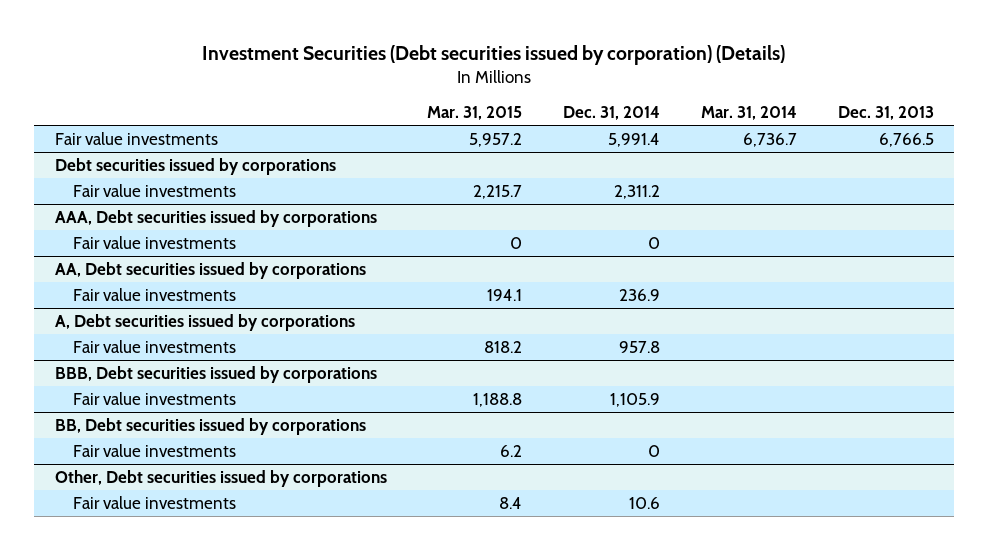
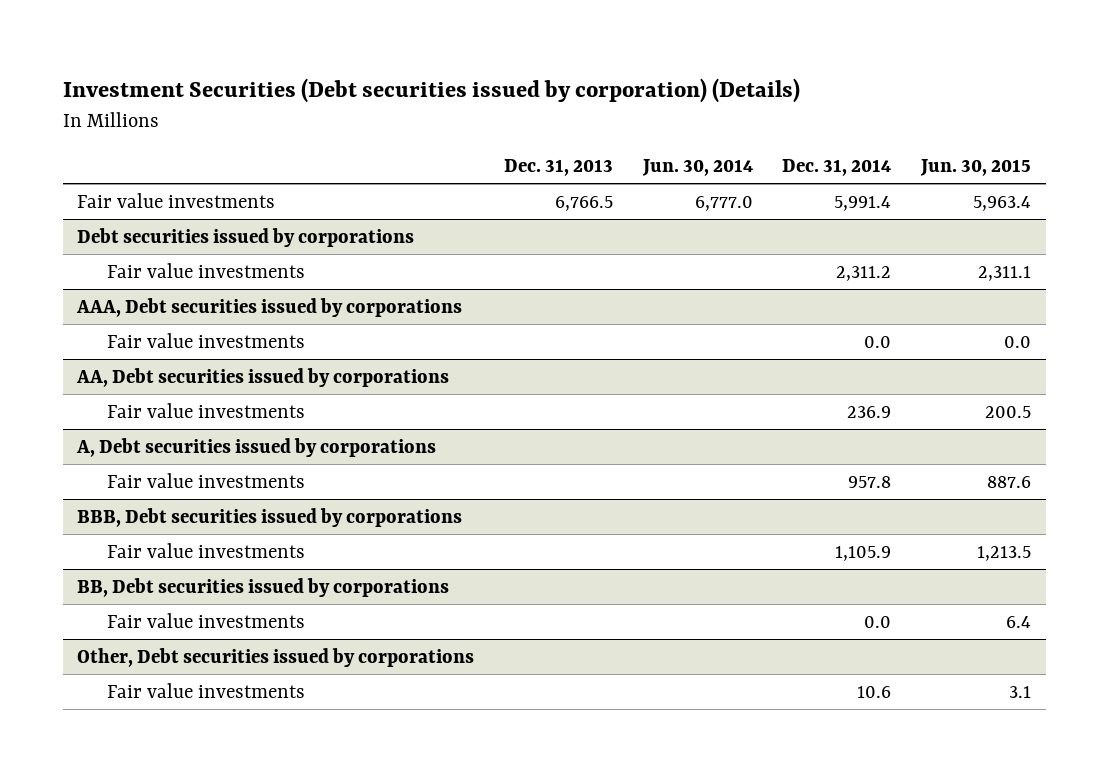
[427,106,523,121] Mar. 31, 2015 -> none
[701,106,798,121] Mar. 31, 2014 -> none
none -> [641,159,753,177] Jun. 30, 2014
none -> [919,159,1031,177] Jun. 30, 2015
[648,236,661,249] 0 -> [864,335,892,348] 0.0
[648,444,661,457] 0 -> [864,615,892,628] 0.0

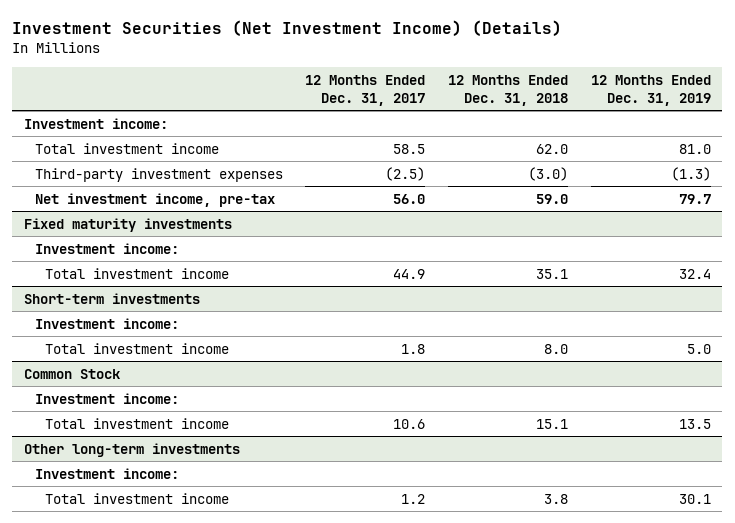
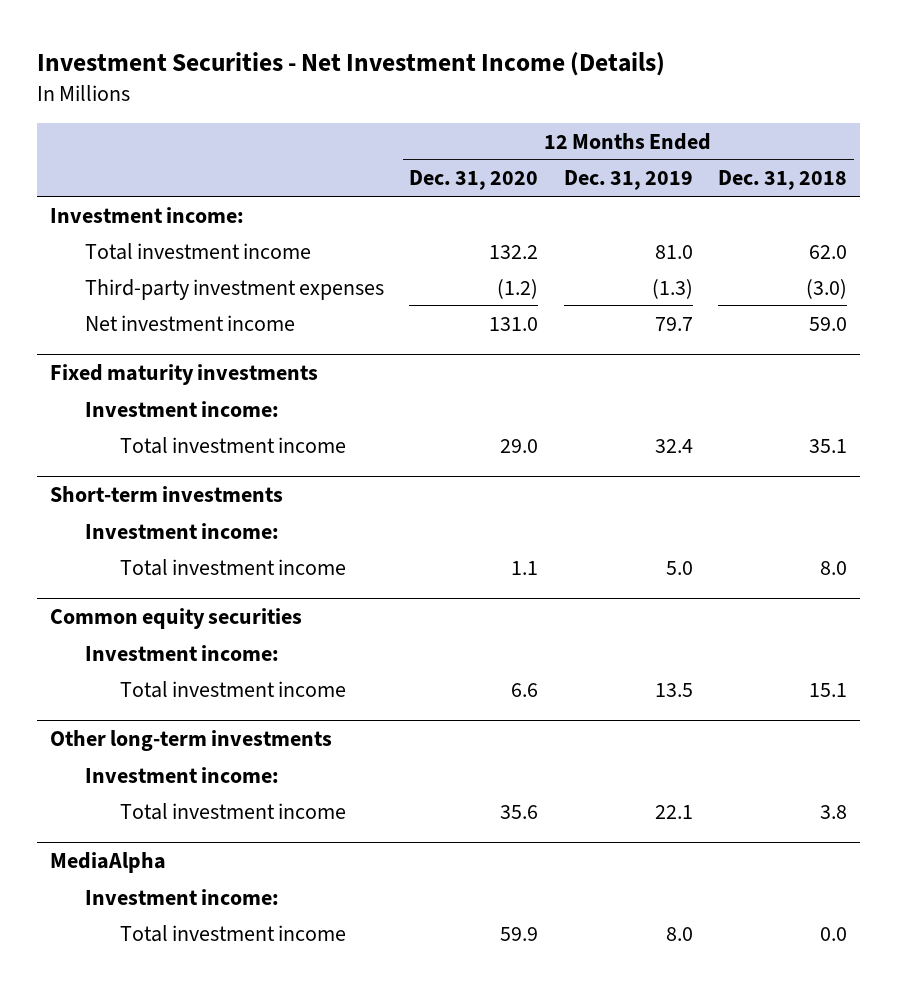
[12,20,563,37] Investment Securities (Net Investment Income) (Details) -> [36,52,665,77] Investment Securities - Net Investment Income (Details)
[305,74,426,106] 12 Months Ended Dec. 31, 2017 -> none
none -> [409,170,539,191] Dec. 31, 2020
[34,192,275,207] Net investment income, pre-tax -> [84,314,295,331] Net investment income
[23,368,120,379] Common Stock -> [49,608,302,630] Common equity securities
[678,493,711,504] 30.1 -> [654,804,693,819] 22.1
none -> [49,852,166,874] MediaAlpha
none -> [84,888,279,905] Investment income:
none -> [120,924,347,942] Total investment income

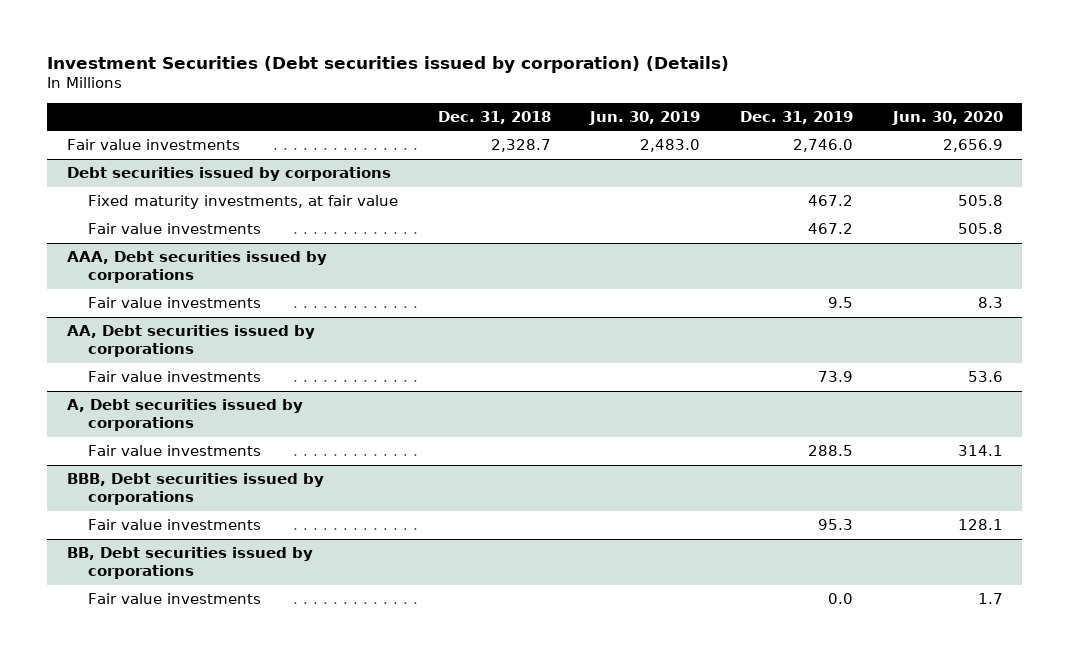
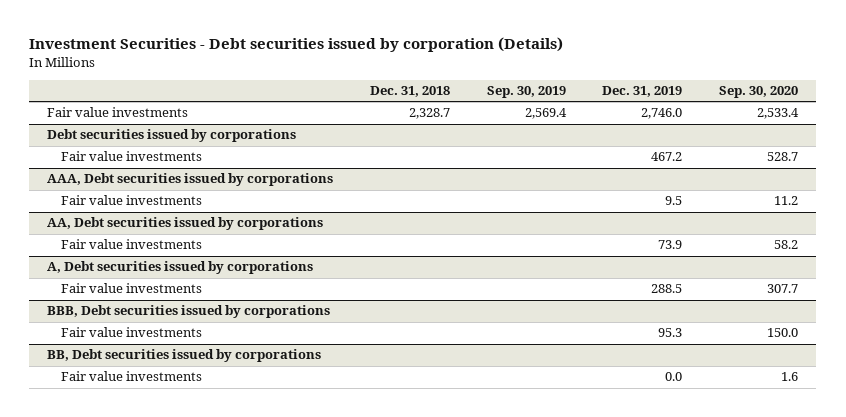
[46,56,729,74] Investment Securities (Debt securities issued by corporation) (Details) -> [29,37,564,53] Investment Securities - Debt securities issued by corporation (Details)
[589,110,701,125] Jun. 30, 2019 -> none
[891,110,1003,125] Jun. 30, 2020 -> none
none -> [486,85,566,98] Sep. 30, 2019
none -> [719,85,799,98] Sep. 30, 2020
[87,195,398,210] Fixed maturity investments, at fair value -> none

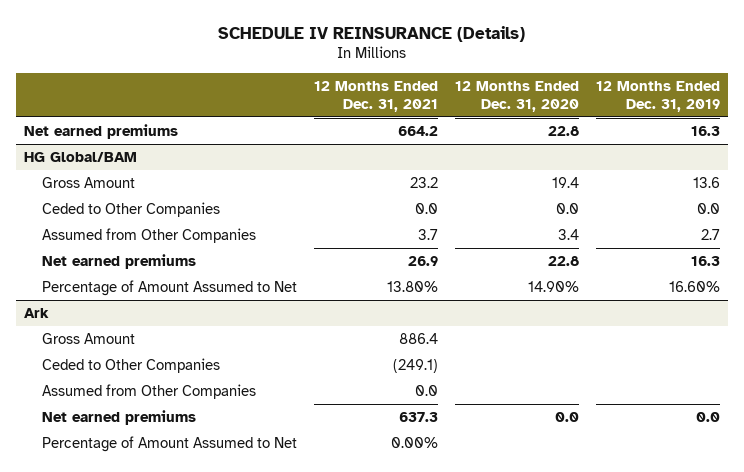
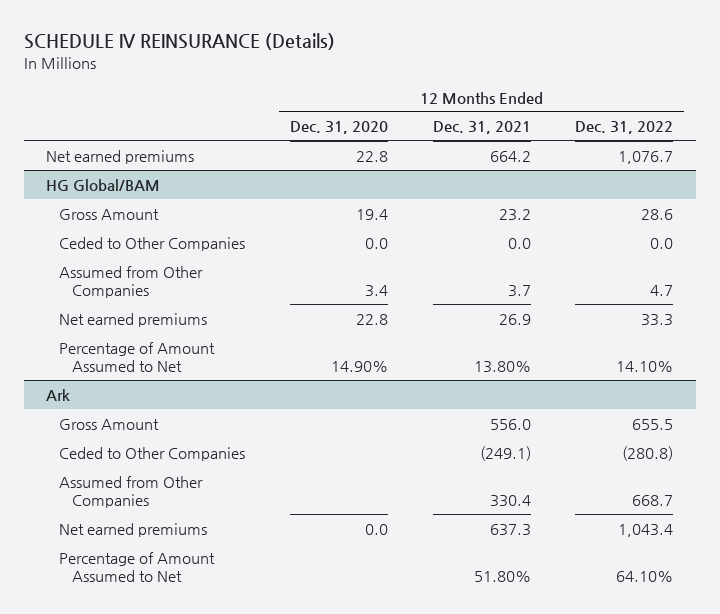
[595,80,720,112] 12 Months Ended Dec. 31, 2019 -> none
none -> [575,121,674,135] Dec. 31, 2022
[398,332,438,344] 886.4 -> [489,418,531,430] 556.0
[414,384,438,396] 0.0 -> [489,495,531,508] 330.4
[390,436,438,448] 0.00% -> [473,571,531,583] 51.80%

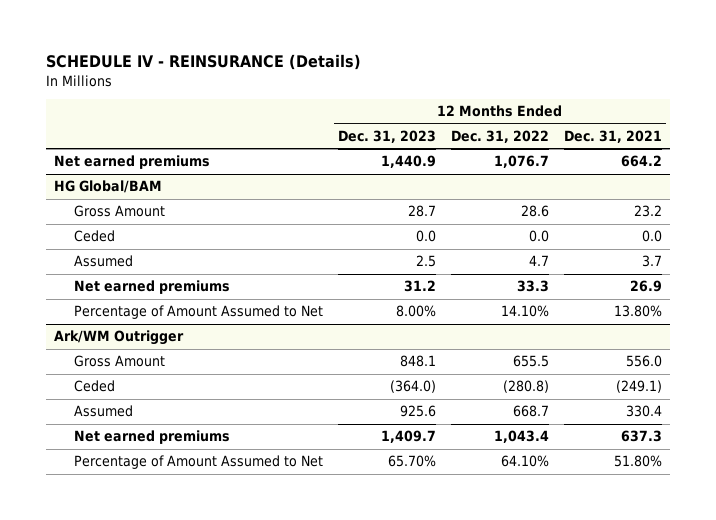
[24,33,336,51] SCHEDULE IV REINSURANCE (Details) -> [46,54,362,71] SCHEDULE IV - REINSURANCE (Details)
[289,121,388,135] Dec. 31, 2020 -> none
none -> [338,129,437,143] Dec. 31, 2023
[59,236,246,251] Ceded to Other Companies -> [74,230,116,243] Ceded
[59,265,204,299] Assumed from Other Companies -> [74,255,134,268] Assumed
[46,388,71,401] Ark -> none
none -> [53,330,184,346] Ark/WM Outrigger
[59,446,246,461] Ceded to Other Companies -> [74,380,116,393] Ceded
[59,475,204,509] Assumed from Other Companies -> [74,405,134,418] Assumed

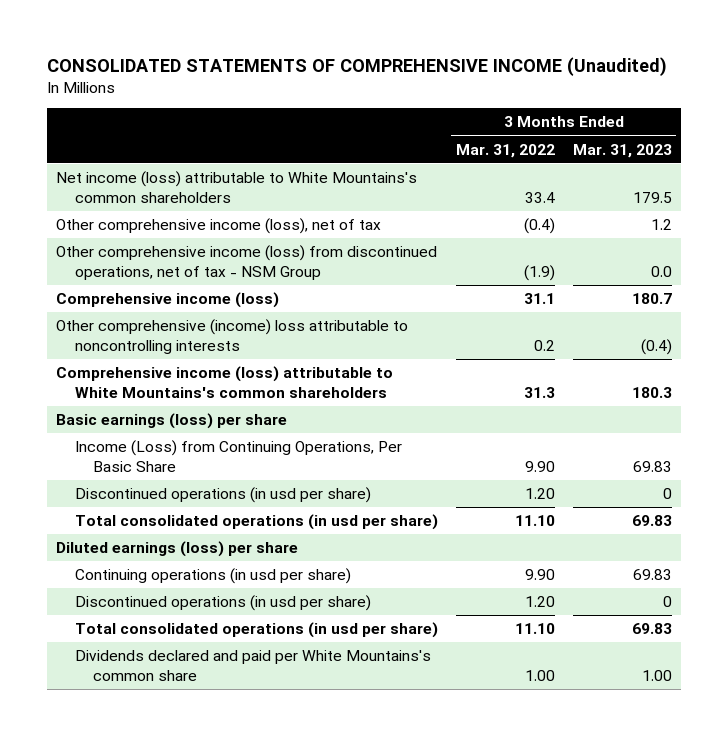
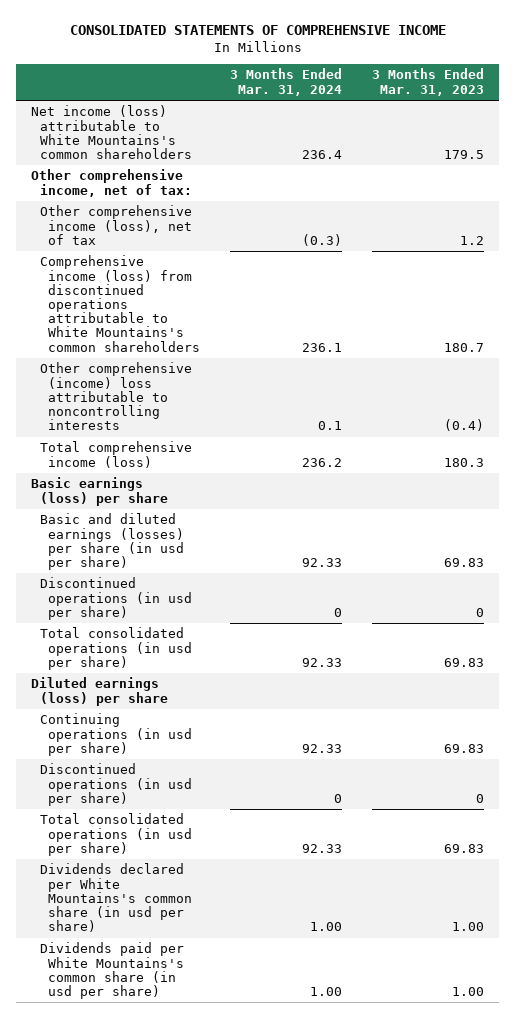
[47,56,668,76] CONSOLIDATED STATEMENTS OF COMPREHENSIVE INCOME (Unaudited) -> [69,25,446,36] CONSOLIDATED STATEMENTS OF COMPREHENSIVE INCOME
[455,143,555,158] Mar. 31, 2022 -> none
none -> [230,68,343,96] 3 Months Ended Mar. 31, 2024
none -> [30,169,192,197] Other comprehensive income, net of tax:
[56,245,438,280] Other comprehensive income (loss) from discontinued operations, net of tax - NSM Group -> none
[56,292,280,309] Comprehensive income (loss) -> [39,255,201,352] Comprehensive income (loss) from discontinued operations attributable to White Mountains's common shareholders
[56,366,394,398] Comprehensive income (loss) attributable to White Mountains's common shareholders -> [39,441,192,468] Total comprehensive income (loss)
[74,440,402,472] Income (Loss) from Continuing Operations, Per Basic Share -> [39,513,185,570] Basic and diluted earnings (losses) per share (in usd per share)
[74,650,431,681] Dividends declared and paid per White Mountains's common share -> [39,863,193,933] Dividends declared per White Mountains's common share (in usd per share)
none -> [39,942,185,999] Dividends paid per White Mountains's common share (in usd per share)

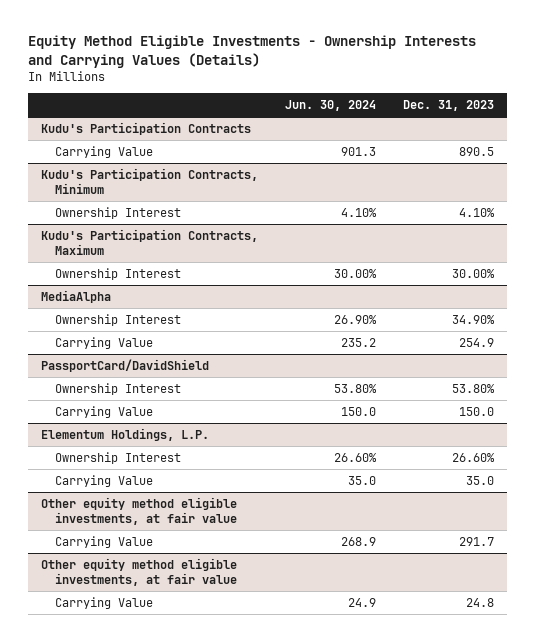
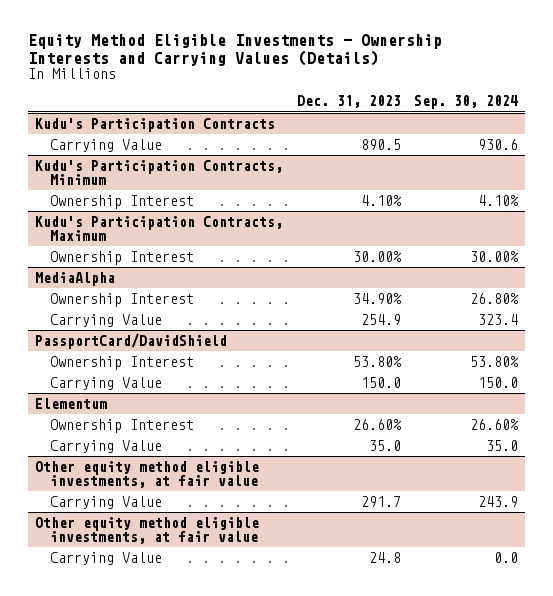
[284,100,376,112] Jun. 30, 2024 -> none
none -> [414,95,519,110] Sep. 30, 2024
[41,427,210,441] Elementum Holdings, L.P. -> [34,397,107,409] Elementum

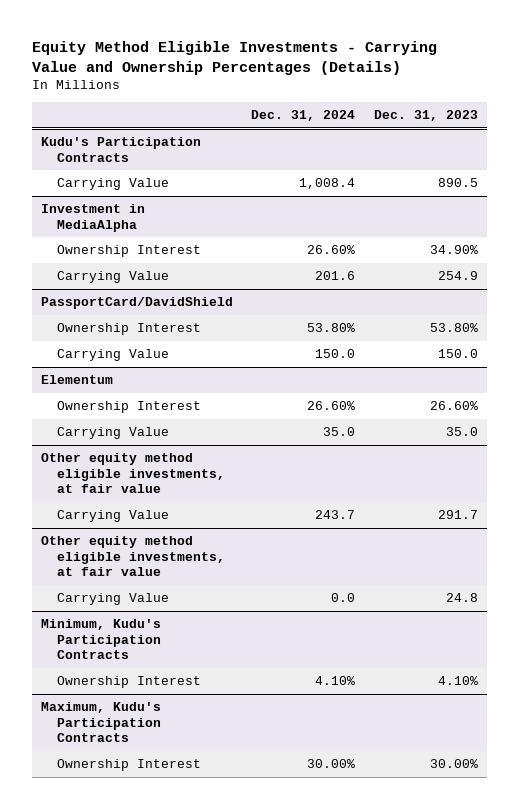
[28,33,443,66] Equity Method Eligible Investments - Ownership Interests and Carrying Values (Details) -> [31,40,437,75] Equity Method Eligible Investments - Carrying Value and Ownership Percentages (Details)
[414,95,519,110] Sep. 30, 2024 -> none
none -> [251,109,356,121] Dec. 31, 2024
[34,159,283,185] Kudu's Participation Contracts, Minimum -> none
[50,194,195,209] Ownership Interest -> none
[34,215,283,241] Kudu's Participation Contracts, Maximum -> none
[50,250,195,265] Ownership Interest -> none
[34,271,115,286] MediaAlpha -> [40,204,145,232] Investment in MediaAlpha
none -> [40,619,161,660] Minimum, Kudu's Participation Contracts
none -> [56,676,201,689] Ownership Interest
none -> [40,702,161,743] Maximum, Kudu's Participation Contracts
none -> [56,759,201,772] Ownership Interest

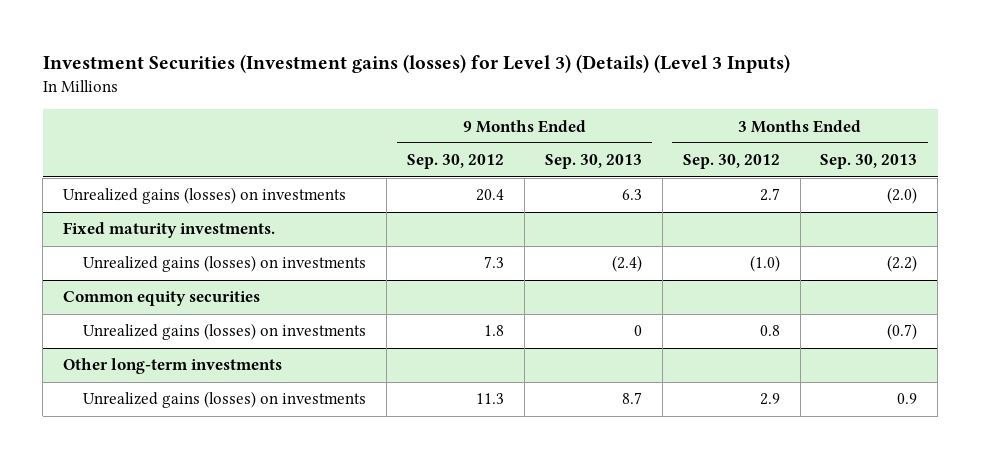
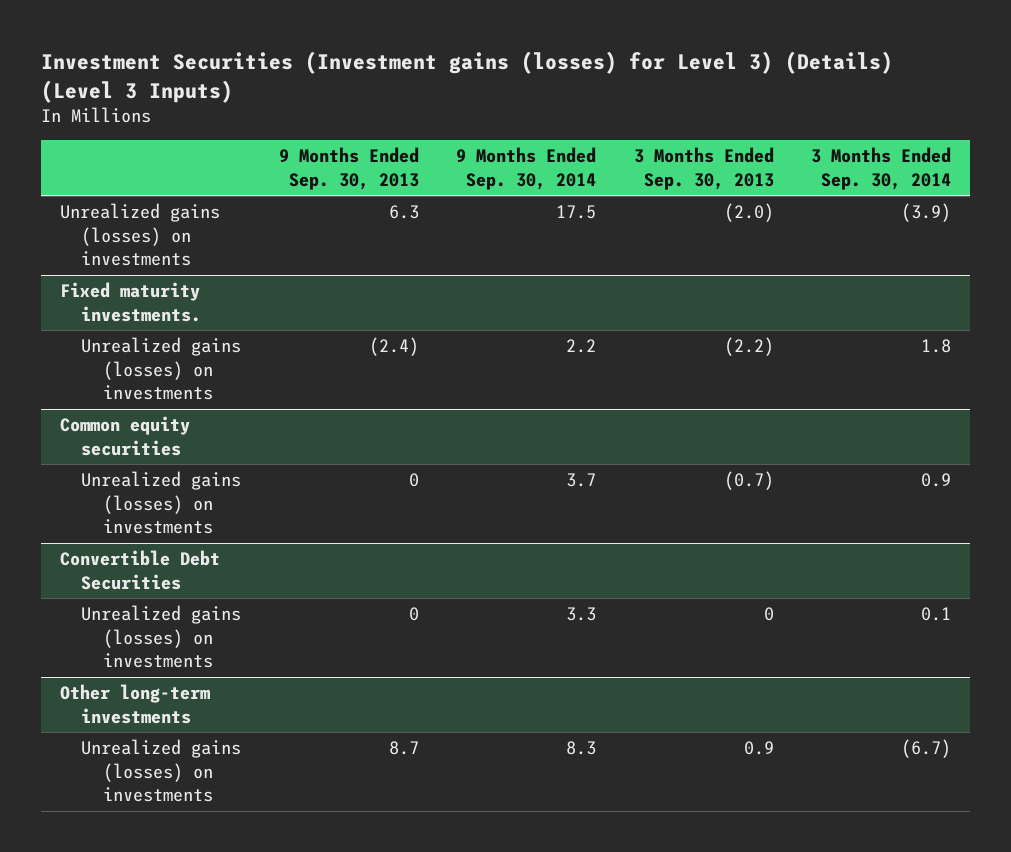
[407,154,505,170] Sep. 30, 2012 -> none
[682,154,780,170] Sep. 30, 2012 -> none
none -> [456,147,597,190] 9 Months Ended Sep. 30, 2014
none -> [810,147,951,190] 3 Months Ended Sep. 30, 2014
none -> [60,550,221,590] Convertible Debt Securities
none -> [81,605,242,668] Unrealized gains (losses) on investments

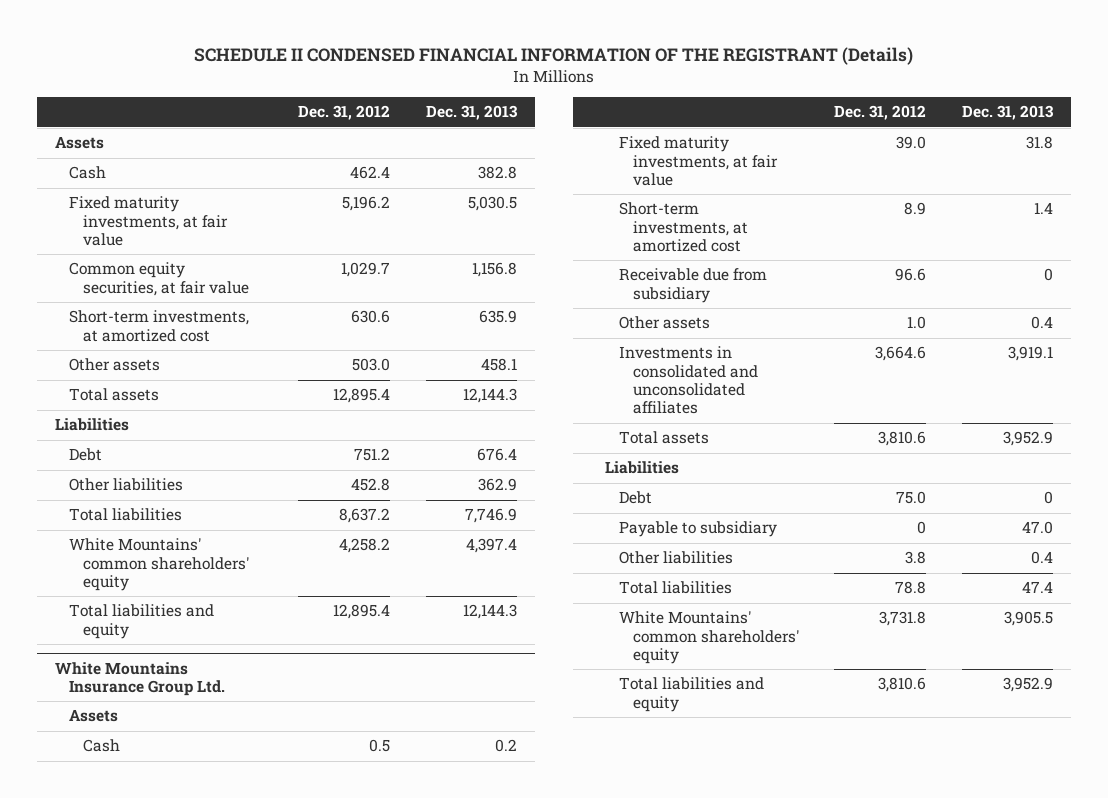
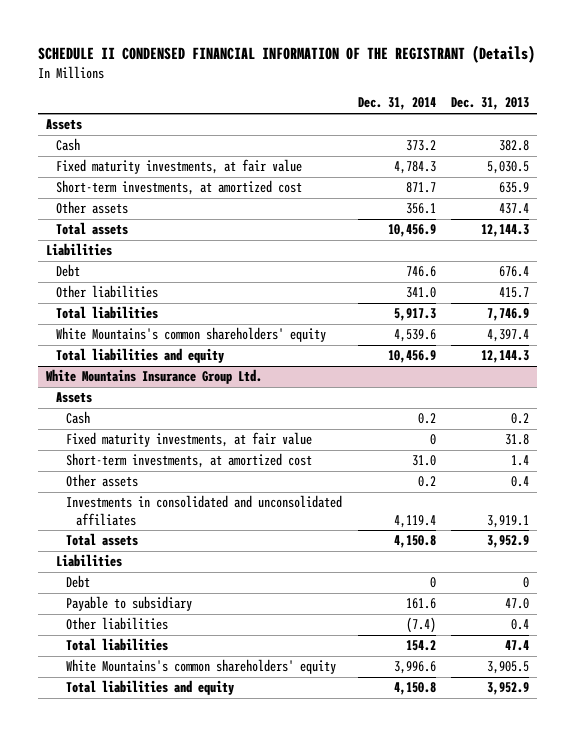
[298,105,391,121] Dec. 31, 2012 -> none
none -> [357,97,436,111] Dec. 31, 2014
[68,262,249,296] Common equity securities, at fair value -> none
[480,358,517,372] 458.1 -> [499,203,530,215] 437.4
[477,478,517,492] 362.9 -> [499,287,530,299] 415.7
[68,538,249,592] White Mountains' common shareholders' equity -> [55,327,326,343] White Mountains's common shareholders' equity
[618,268,767,303] Receivable due from subsidiary -> none
[618,611,799,665] White Mountains' common shareholders' equity -> [66,659,337,675] White Mountains's common shareholders' equity

